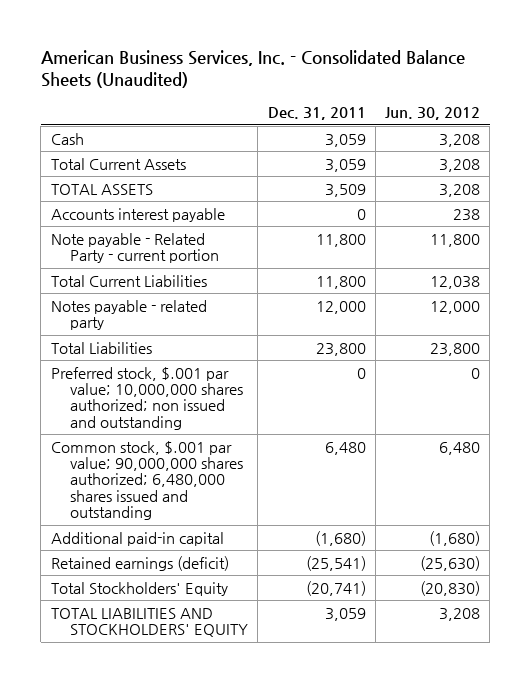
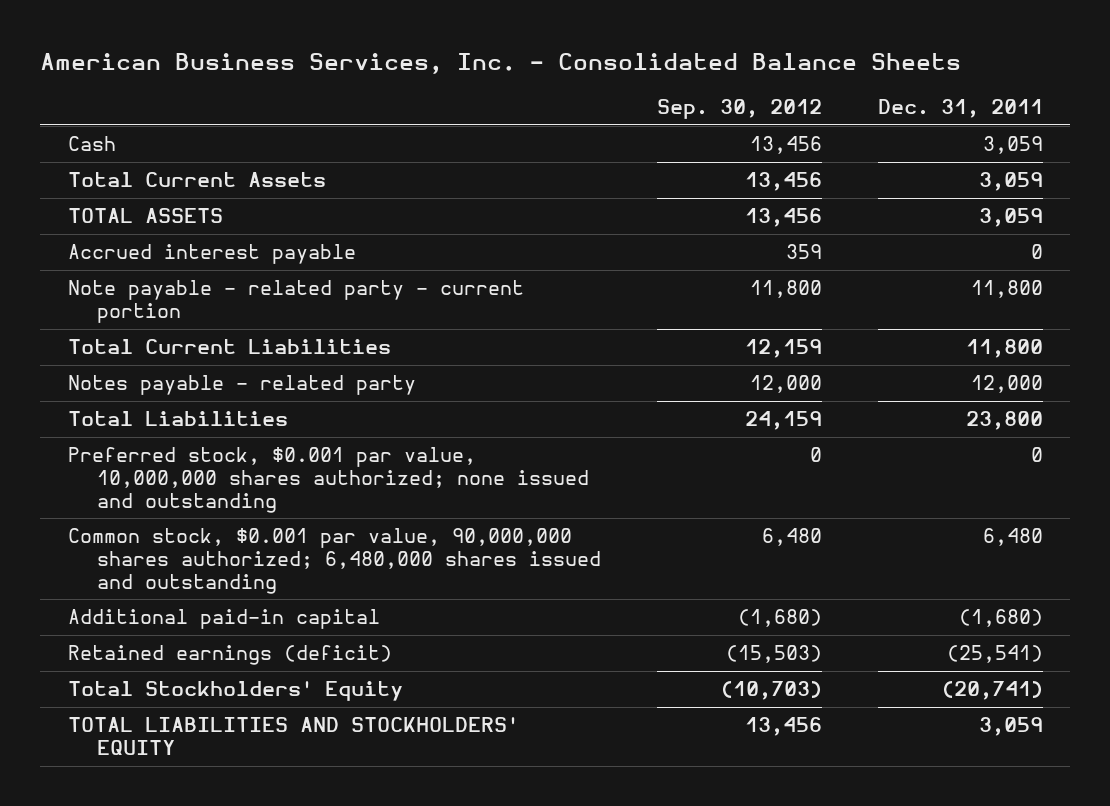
[40,50,465,89] American Business Services, Inc. - Consolidated Balance Sheets (Unaudited) -> [39,52,961,74] American Business Services, Inc. - Consolidated Balance Sheets
[384,107,480,121] Jun. 30, 2012 -> none
none -> [656,99,822,120] Sep. 30, 2012
[324,183,366,197] 3,509 -> [978,208,1043,228] 3,059
[50,207,225,222] Accounts interest payable -> [67,244,356,265] Accrued interest payable
[50,232,220,263] Note payable - Related Party - current portion -> [67,280,524,324] Note payable - related party - current portion
[50,366,244,430] Preferred stock, $.001 par value; 10,000,000 shares authorized; non issued and outstanding -> [67,447,590,513] Preferred stock, $0.001 par value, 10,000,000 shares authorized; none issued and outstanding
[50,440,244,521] Common stock, $.001 par value; 90,000,000 shares authorized; 6,480,000 shares issued and outstanding -> [67,528,602,594] Common stock, $0.001 par value, 90,000,000 shares authorized; 6,480,000 shares issued and outstanding

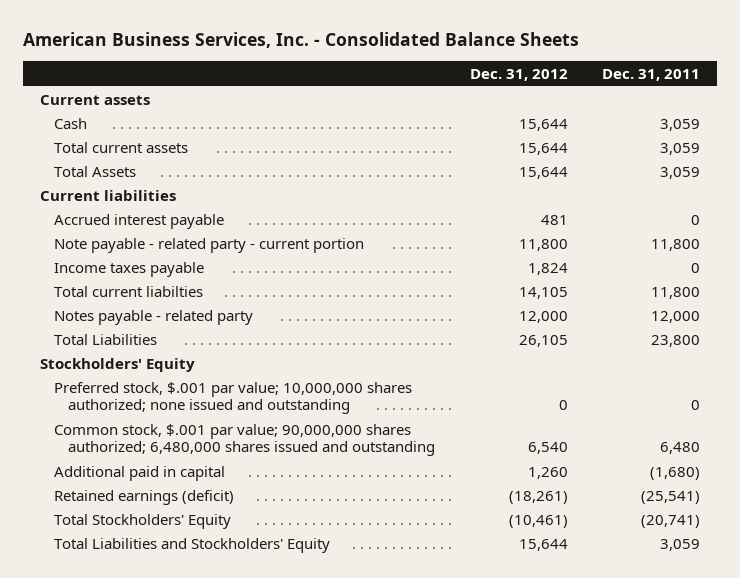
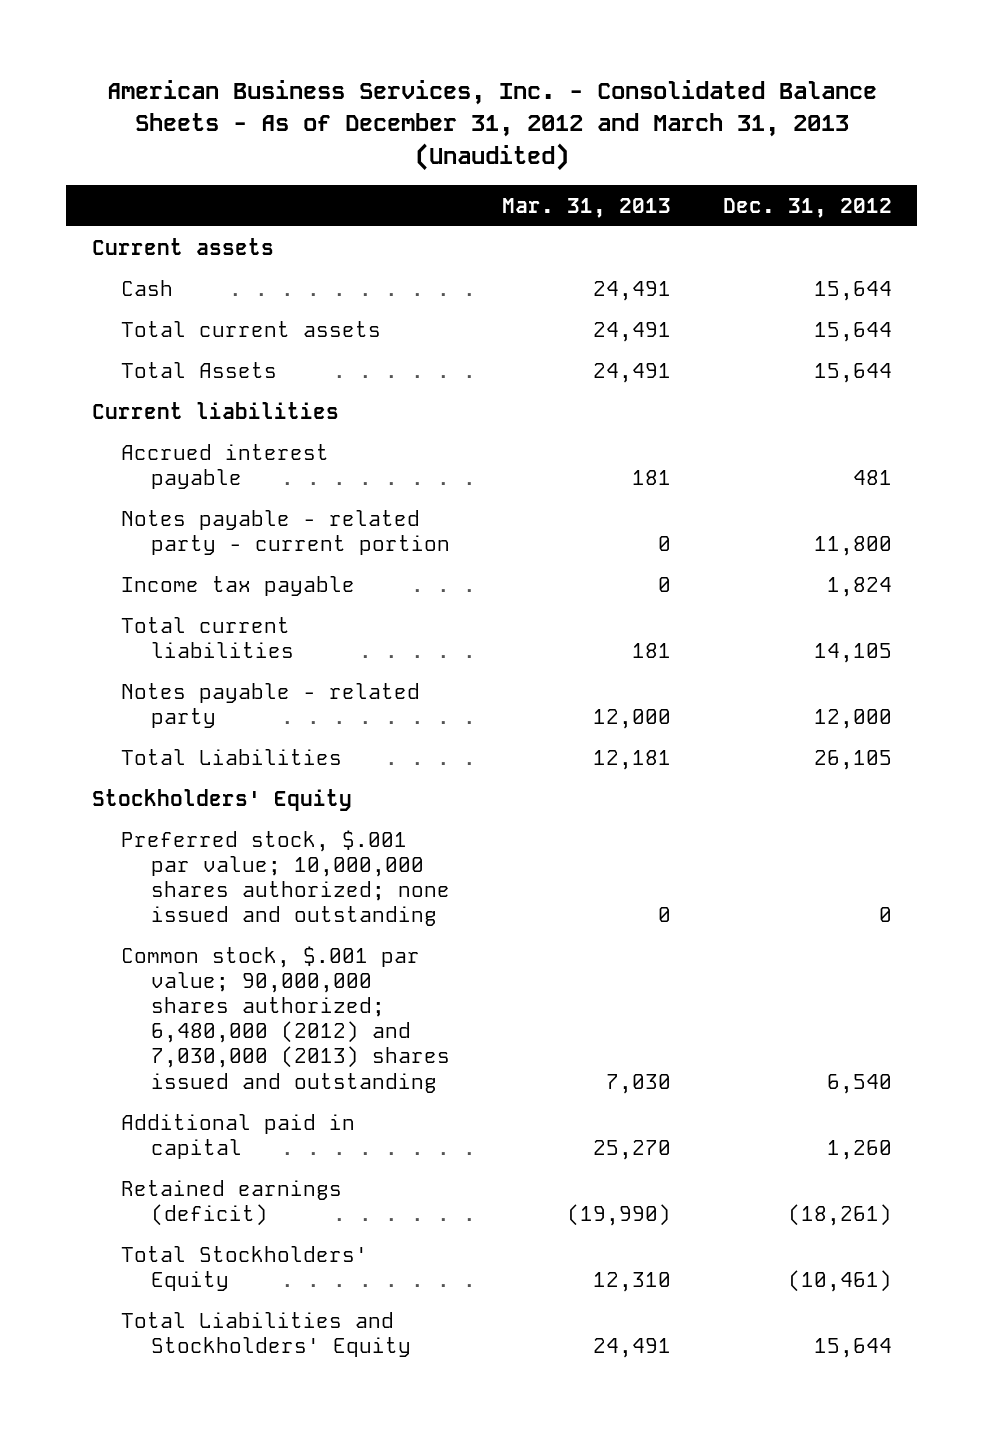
[22,32,579,49] American Business Services, Inc. - Consolidated Balance Sheets -> [106,79,877,172] American Business Services, Inc. - Consolidated Balance Sheets - As of December 31, 2012 and March 31, 2013 (Unaudited)
[602,68,701,81] Dec. 31, 2011 -> none
none -> [501,197,671,218] Mar. 31, 2013
[54,237,365,253] Note payable - related party - current portion -> [121,509,451,555] Notes payable - related party - current portion
[54,261,205,277] Income taxes payable -> [121,575,356,596] Income tax payable
[54,285,204,297] Total current liabilties -> [121,616,295,658] Total current liabilities
[54,423,436,457] Common stock, $.001 par value; 90,000,000 shares authorized; 6,480,000 shares issued and outstanding -> [121,945,451,1093] Common stock, $.001 par value; 90,000,000 shares authorized; 6,480,000 (2012) and 7,030,000 (2013) shares issued and outstanding

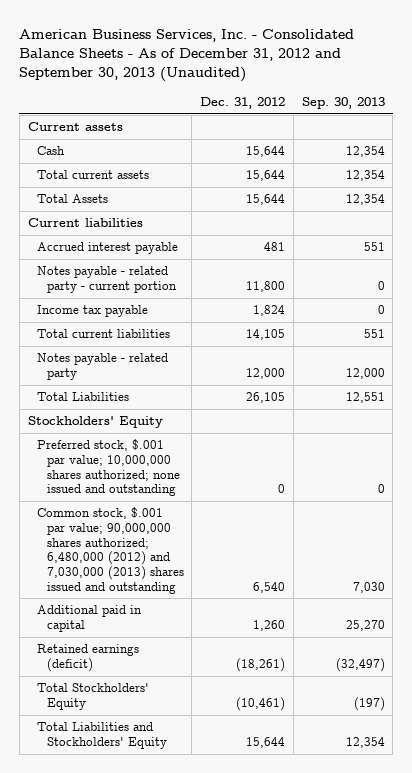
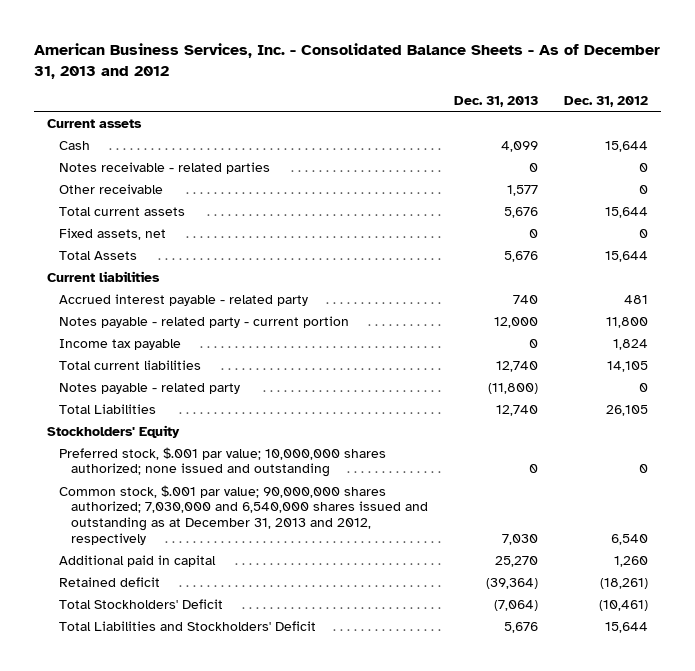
[19,28,355,83] American Business Services, Inc. - Consolidated Balance Sheets - As of December 31, 2012 and September 30, 2013 (Unaudited) -> [33,42,660,79] American Business Services, Inc. - Consolidated Balance Sheets - As of December 31, 2013 and 2012
[301,96,385,109] Sep. 30, 2013 -> none
none -> [453,95,538,107] Dec. 31, 2013
none -> [58,161,270,174] Notes receivable - related parties
none -> [58,183,163,194] Other receivable
none -> [58,227,166,240] Fixed assets, net
[37,242,179,255] Accrued interest payable -> [58,293,308,306] Accrued interest payable - related party
[246,368,286,380] 12,000 -> [638,382,648,392] 0
[37,507,184,594] Common stock, $.001 par value; 90,000,000 shares authorized; 6,480,000 (2012) and 7,030,000 (2013) shares issued and outstanding -> [58,484,428,545] Common stock, $.001 par value; 90,000,000 shares authorized; 7,030,000 and 6,540,000 shares issued and outstanding as at December 31, 2013 and 2012, respectively
[37,644,140,673] Retained earnings (deficit) -> [58,576,160,587] Retained deficit
[37,683,150,711] Total Stockholders' Equity -> [58,598,223,609] Total Stockholders' Deficit
[37,722,167,750] Total Liabilities and Stockholders' Equity -> [58,620,316,631] Total Liabilities and Stockholders' Deficit

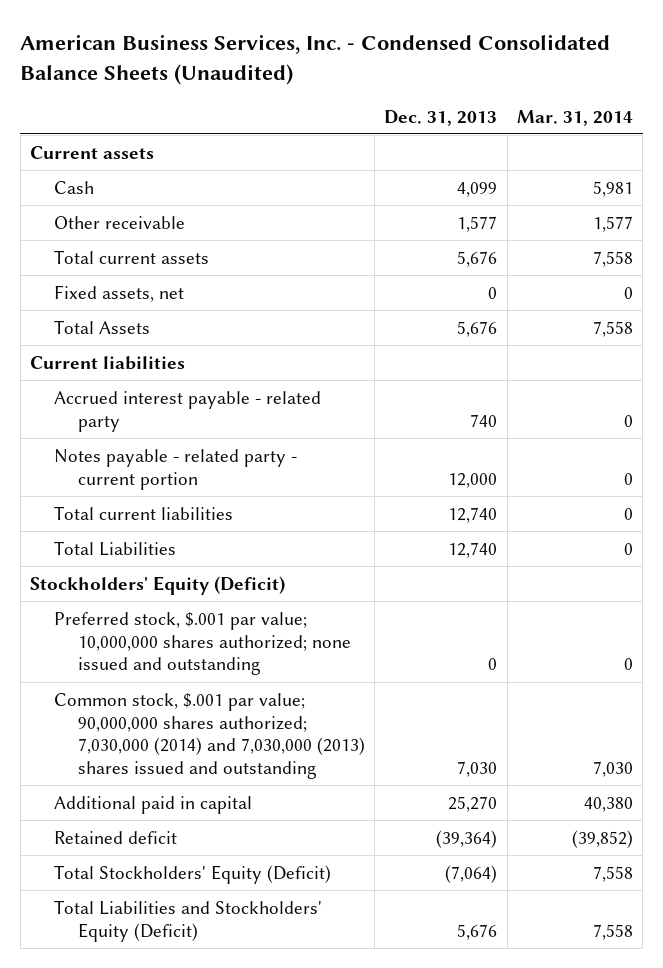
[33,42,660,79] American Business Services, Inc. - Consolidated Balance Sheets - As of December 31, 2013 and 2012 -> [20,34,611,85] American Business Services, Inc. - Condensed Consolidated Balance Sheets (Unaudited)
[563,95,648,107] Dec. 31, 2012 -> none
none -> [517,109,634,126] Mar. 31, 2014
[58,161,270,174] Notes receivable - related parties -> none
[58,338,181,350] Income tax payable -> none
[58,382,240,394] Notes payable - related party -> none
[46,424,180,438] Stockholders' Equity -> [29,575,285,595] Stockholders' Equity (Deficit)
[58,484,428,545] Common stock, $.001 par value; 90,000,000 shares authorized; 7,030,000 and 6,540,000 shares issued and outstanding as at December 31, 2013 and 2012, respectively -> [53,692,365,780] Common stock, $.001 par value; 90,000,000 shares authorized; 7,030,000 (2014) and 7,030,000 (2013) shares issued and outstanding
[58,598,223,609] Total Stockholders' Deficit -> [53,864,331,884] Total Stockholders' Equity (Deficit)
[58,620,316,631] Total Liabilities and Stockholders' Deficit -> [53,899,322,942] Total Liabilities and Stockholders' Equity (Deficit)

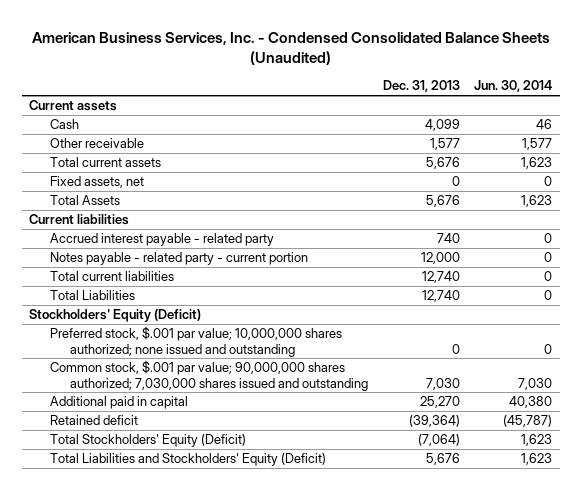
[517,109,634,126] Mar. 31, 2014 -> none
none -> [474,80,553,93] Jun. 30, 2014
[53,692,365,780] Common stock, $.001 par value; 90,000,000 shares authorized; 7,030,000 (2014) and 7,030,000 (2013) shares issued and outstanding -> [49,360,369,391] Common stock, $.001 par value; 90,000,000 shares authorized; 7,030,000 shares issued and outstanding

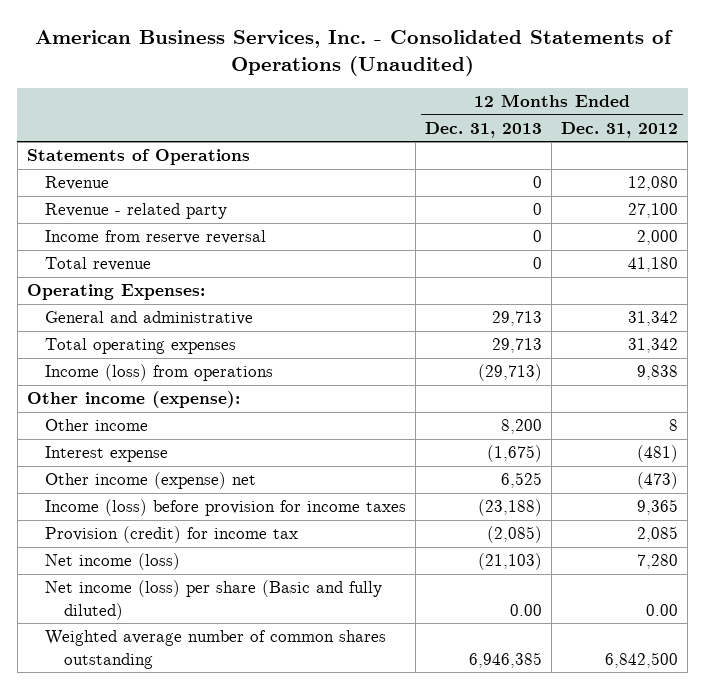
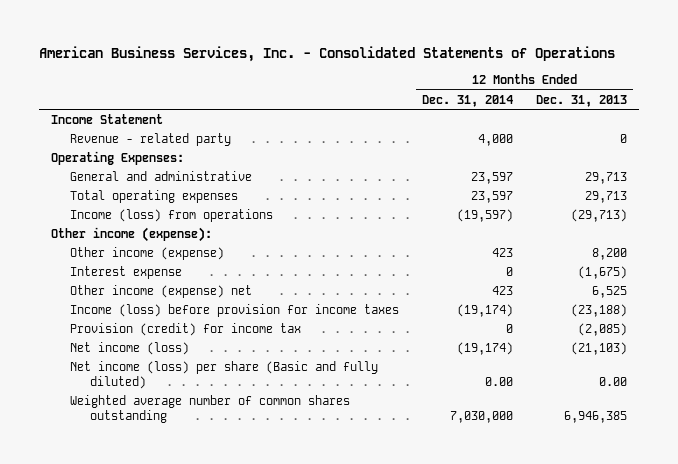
[34,30,673,76] American Business Services, Inc. - Consolidated Statements of Operations (Unaudited) -> [39,46,616,63] American Business Services, Inc. - Consolidated Statements of Operations
[561,121,679,138] Dec. 31, 2012 -> none
none -> [422,94,514,107] Dec. 31, 2014
[45,176,110,191] Revenue -> none
[26,149,250,166] Statements of Operations -> [50,113,163,124] Income Statement
[45,230,267,245] Income from reserve reversal -> none
[45,257,152,272] Total revenue -> none
[45,419,149,432] Other income -> [70,246,225,260] Other income (expense)

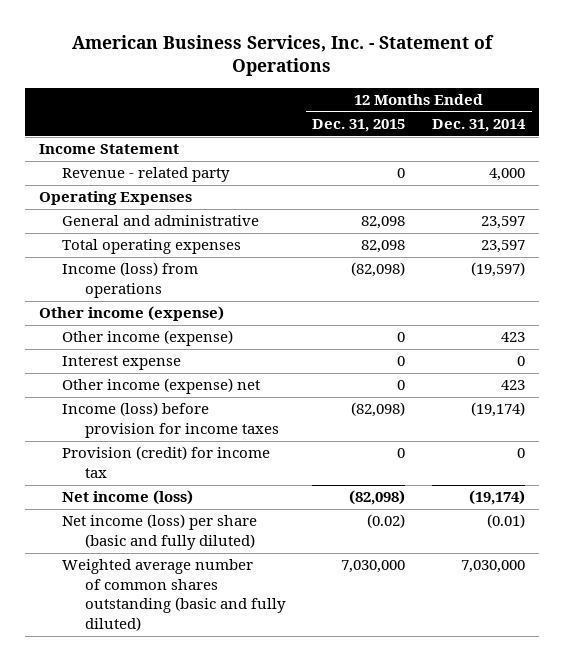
[39,46,616,63] American Business Services, Inc. - Consolidated Statements of Operations -> [72,34,495,77] American Business Services, Inc. - Statement of Operations
[536,94,628,107] Dec. 31, 2013 -> none
none -> [312,118,406,132] Dec. 31, 2015
[50,150,184,165] Operating Expenses: -> [38,191,192,206] Operating Expenses
[50,226,212,242] Other income (expense): -> [38,306,224,322] Other income (expense)
[70,360,379,389] Net income (loss) per share (Basic and fully diluted) -> [62,514,258,550] Net income (loss) per share (basic and fully diluted)
[485,376,514,386] 0.00 -> [487,514,526,529] (0.01)
[70,394,351,423] Weighted average number of common shares outstanding -> [62,559,287,631] Weighted average number of common shares outstanding (basic and fully diluted)

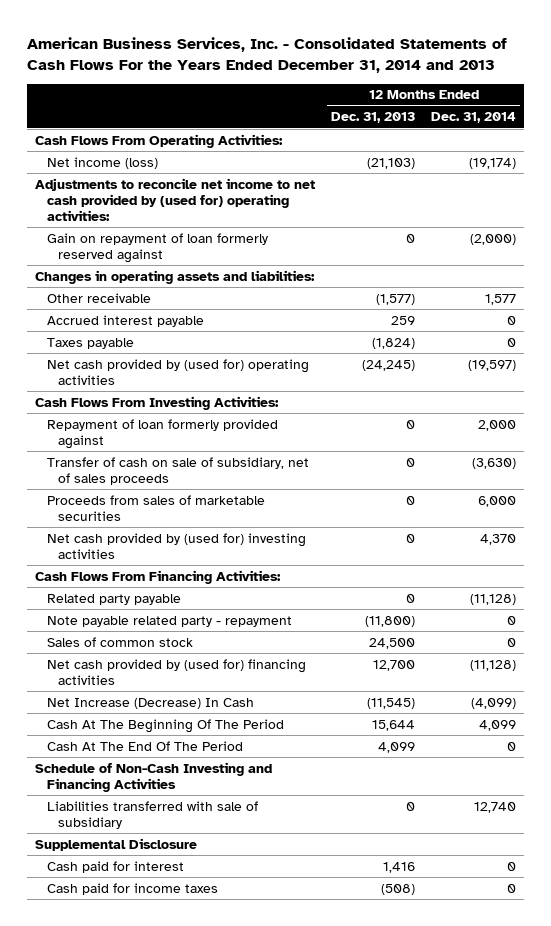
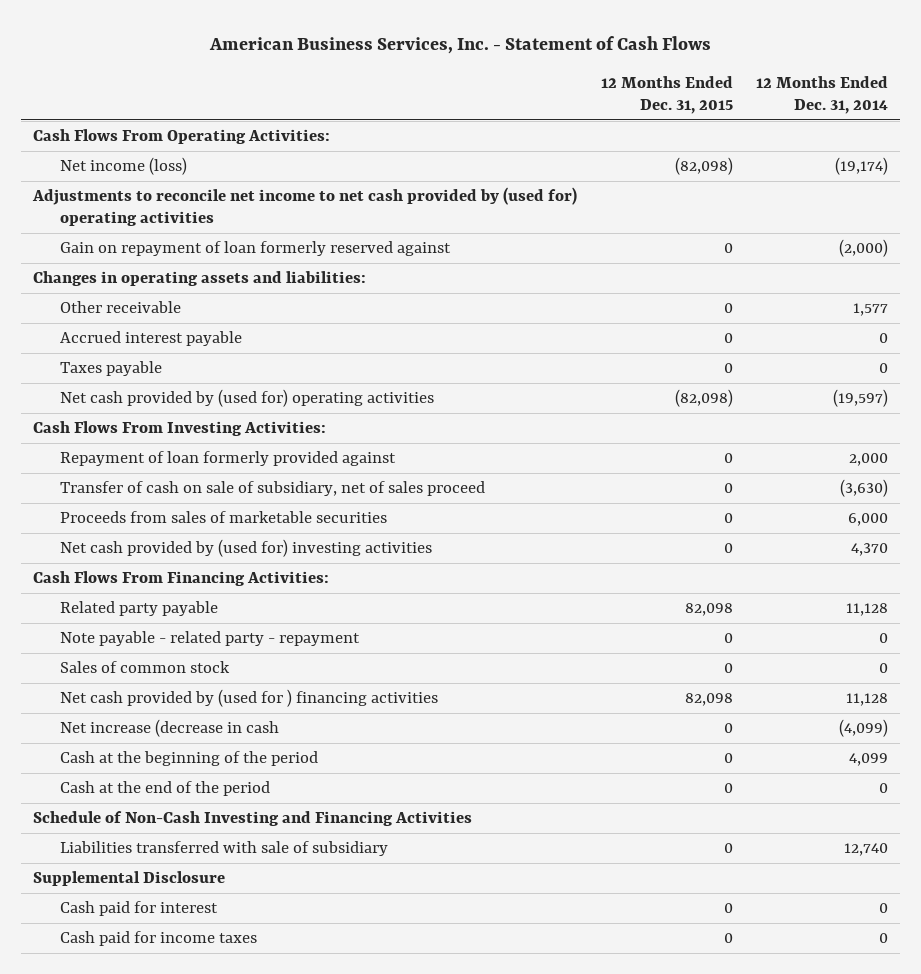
[27,36,508,73] American Business Services, Inc. - Consolidated Statements of Cash Flows For the Years Ended December 31, 2014 and 2013 -> [208,35,711,54] American Business Services, Inc. - Statement of Cash Flows
[331,112,416,124] Dec. 31, 2013 -> none
none -> [600,76,733,115] 12 Months Ended Dec. 31, 2015
[35,177,316,221] Adjustments to reconcile net income to net cash provided by (used for) operating activities: -> [31,187,577,227] Adjustments to reconcile net income to net cash provided by (used for) operating activities
[46,456,309,485] Transfer of cash on sale of subsidiary, net of sales proceeds -> [60,481,486,497] Transfer of cash on sale of subsidiary, net of sales proceed
[470,593,517,605] (11,128) -> [846,603,889,617] 11,128
[46,615,292,627] Note payable related party - repayment -> [60,631,361,647] Note payable - related party - repayment
[46,658,306,685] Net cash provided by (used for) financing activities -> [60,689,439,708] Net cash provided by (used for ) financing activities
[470,659,517,671] (11,128) -> [846,693,889,707] 11,128
[46,697,254,709] Net Increase (Decrease) In Cash -> [60,719,280,738] Net increase (decrease in cash
[46,718,284,733] Cash At The Beginning Of The Period -> [60,751,319,767] Cash at the beginning of the period
[46,740,243,751] Cash At The End Of The Period -> [60,781,271,797] Cash at the end of the period

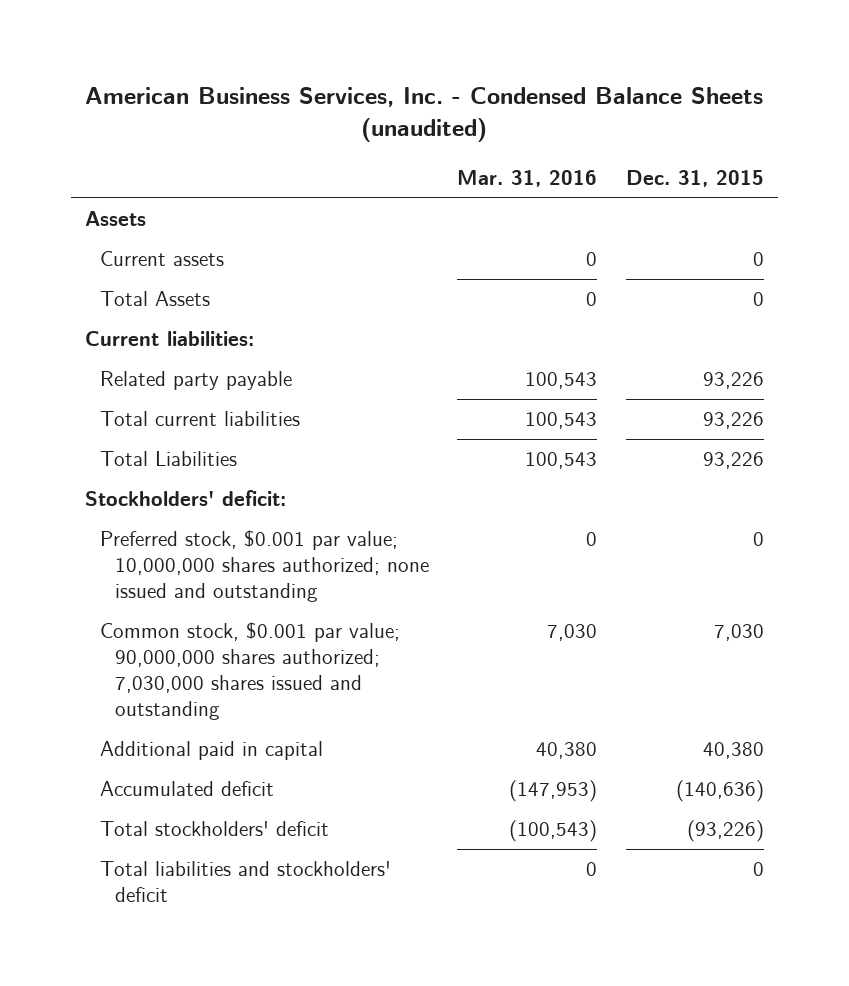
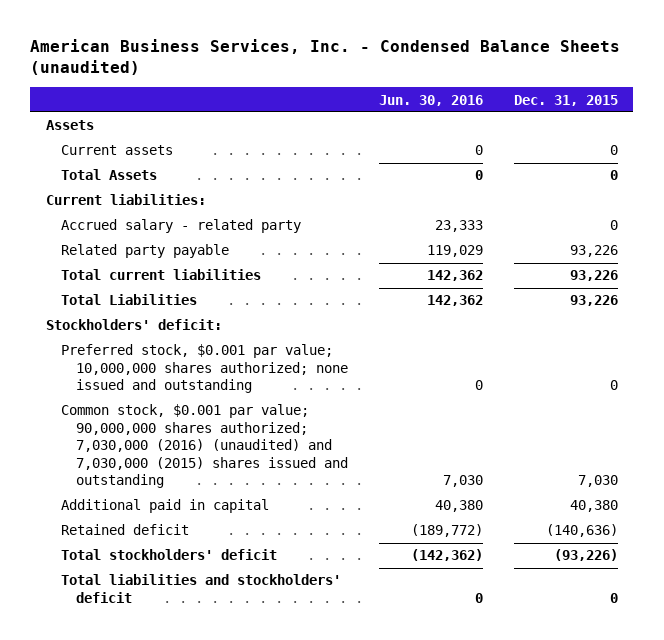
[457,169,598,187] Mar. 31, 2016 -> none
none -> [378,94,483,106] Jun. 30, 2016
none -> [60,219,301,234] Accrued salary - related party
[99,622,400,721] Common stock, $0.001 par value; 90,000,000 shares authorized; 7,030,000 shares issued and outstanding -> [60,404,348,489] Common stock, $0.001 par value; 90,000,000 shares authorized; 7,030,000 (2016) (unaudited) and 7,030,000 (2015) shares issued and outstanding
[99,781,274,797] Accumulated deficit -> [60,524,189,536] Retained deficit

